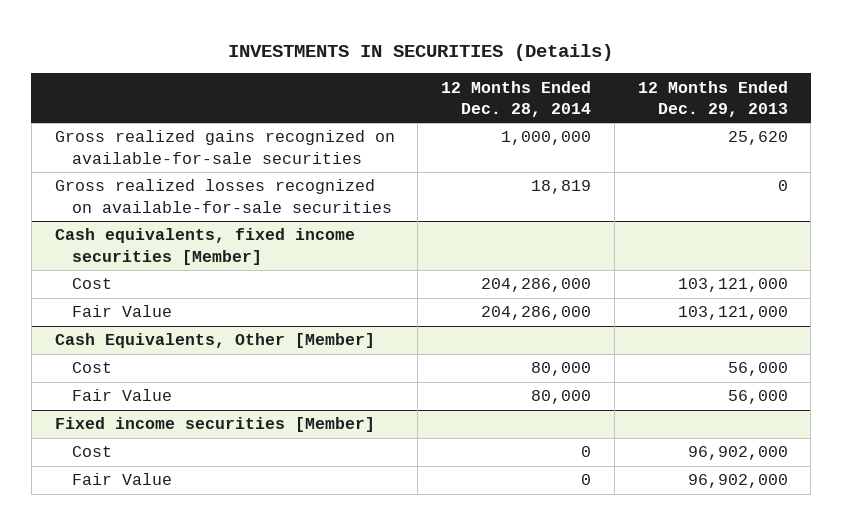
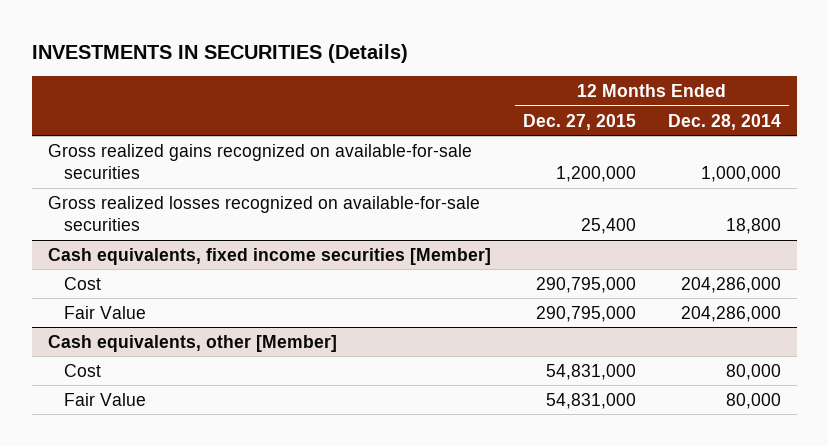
[637,80,788,117] 12 Months Ended Dec. 29, 2013 -> none
none -> [522,113,636,130] Dec. 27, 2015
[531,180,592,195] 18,819 -> [725,217,781,234] 18,800
[54,333,375,349] Cash Equivalents, Other [Member] -> [47,334,337,352] Cash equivalents, other [Member]
[54,417,375,433] Fixed income securities [Member] -> none
[72,446,113,458] Cost -> none
[72,473,173,486] Fair Value -> none

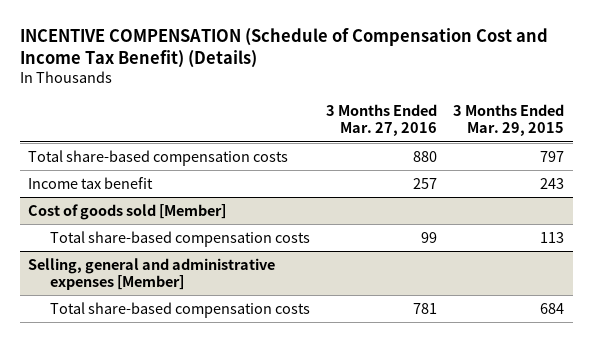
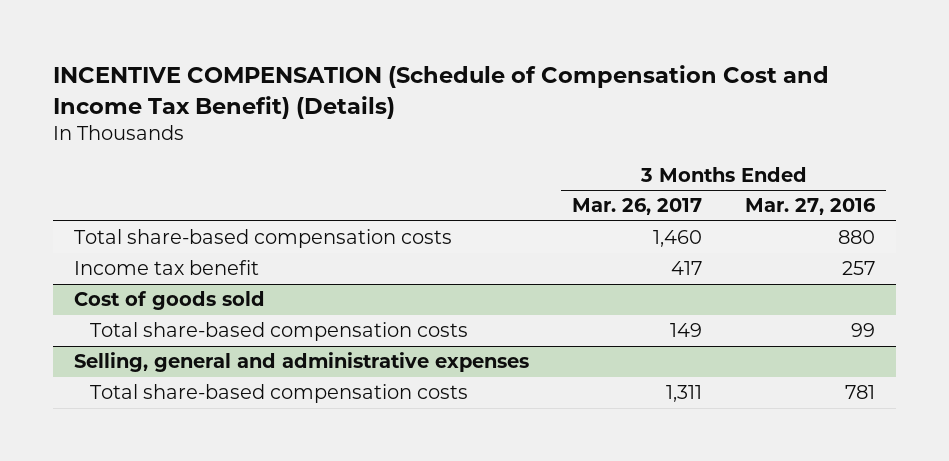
[453,104,565,137] 3 Months Ended Mar. 29, 2015 -> none
none -> [572,198,703,216] Mar. 26, 2017
[27,203,226,220] Cost of goods sold [Member] -> [74,291,266,311] Cost of goods sold
[27,257,275,290] Selling, general and administrative expenses [Member] -> [74,352,530,373] Selling, general and administrative expenses

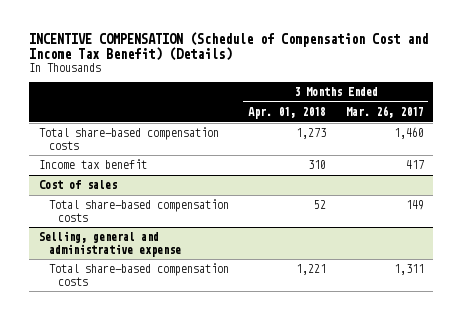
[744,198,876,216] Mar. 27, 2016 -> none
none -> [248,107,327,120] Apr. 01, 2018
[74,291,266,311] Cost of goods sold -> [38,180,117,190] Cost of sales
[74,352,530,373] Selling, general and administrative expenses -> [38,231,181,257] Selling, general and administrative expense

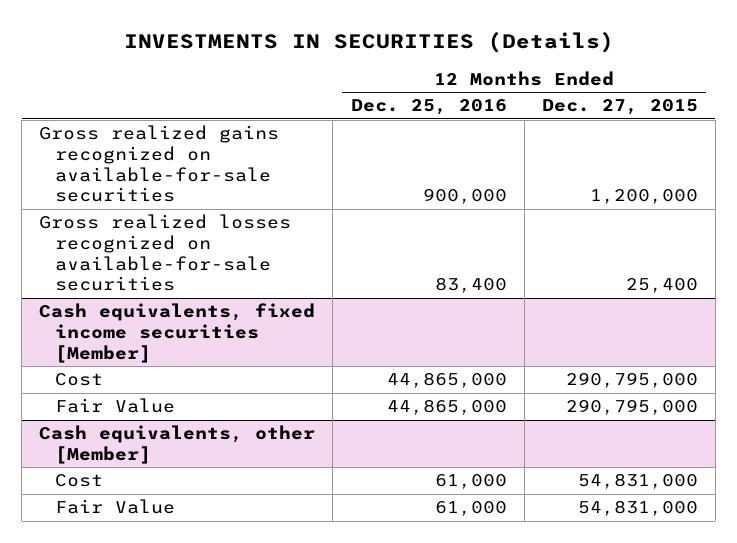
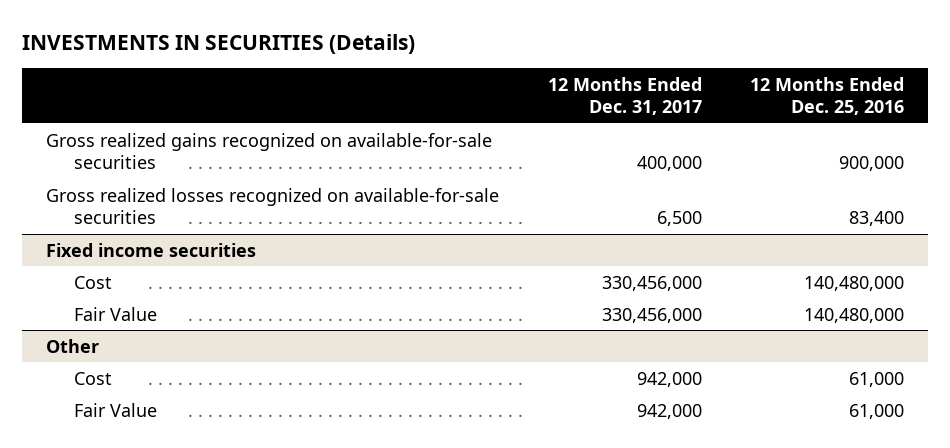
[541,99,698,116] Dec. 27, 2015 -> none
none -> [547,76,702,116] 12 Months Ended Dec. 31, 2017
[39,303,316,363] Cash equivalents, fixed income securities [Member] -> [46,242,257,257] Fixed income securities
[386,372,507,389] 44,865,000 -> [804,275,905,291] 140,480,000
[386,399,507,416] 44,865,000 -> [804,307,905,323] 140,480,000
[39,425,316,464] Cash equivalents, other [Member] -> [46,338,100,353] Other

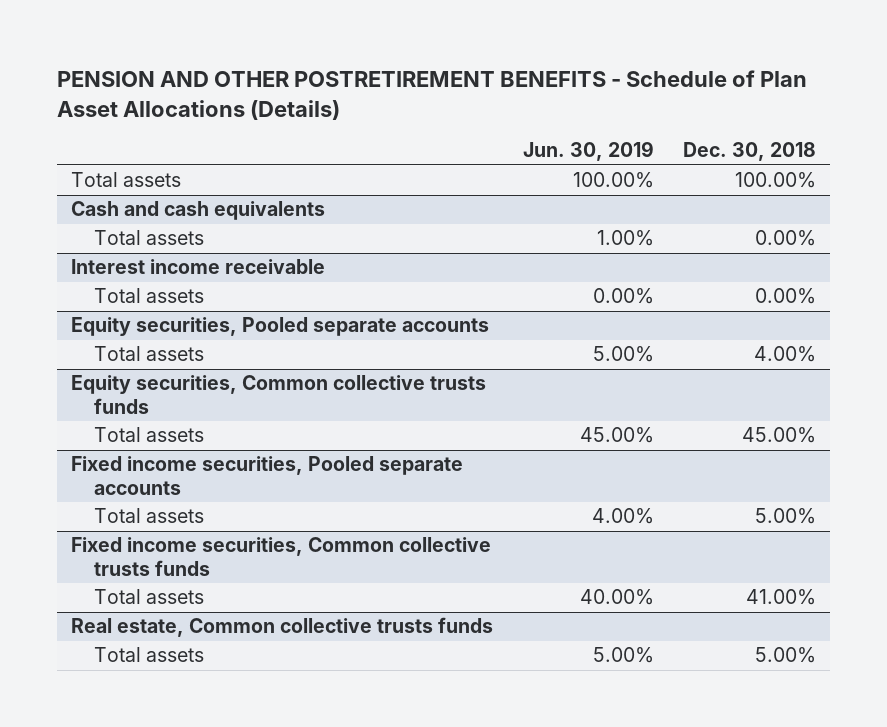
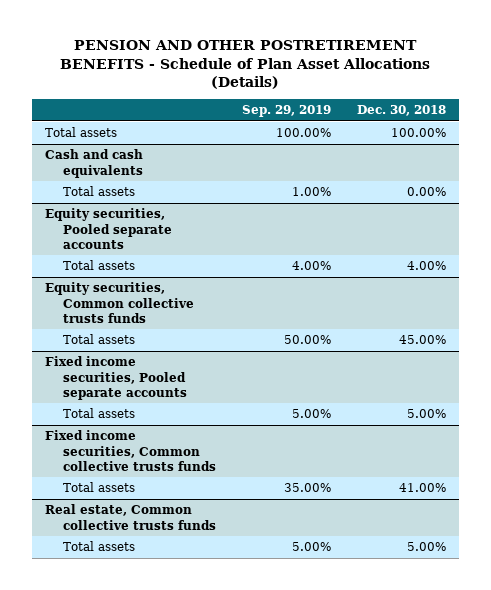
[522,141,654,162] Jun. 30, 2019 -> none
none -> [241,105,331,118] Sep. 29, 2019
[71,259,326,275] Interest income receivable -> none
[94,288,205,304] Total assets -> none

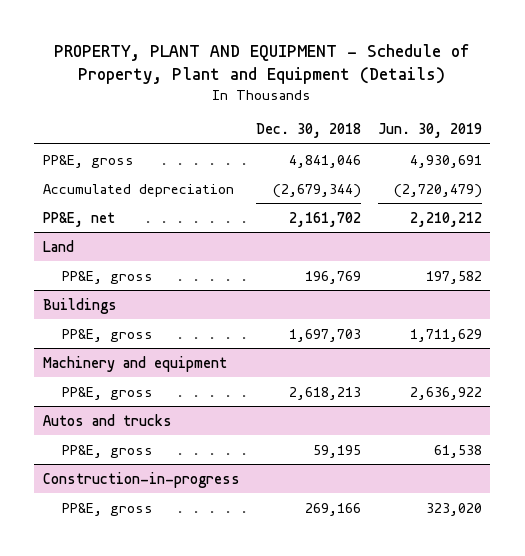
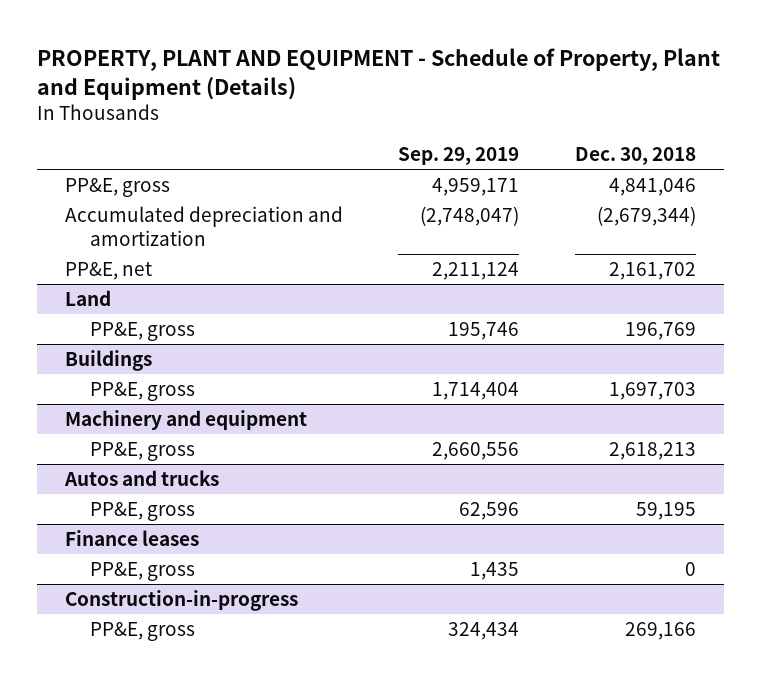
[377,123,482,139] Jun. 30, 2019 -> none
none -> [398,147,520,166] Sep. 29, 2019
[42,183,234,197] Accumulated depreciation -> [64,206,343,247] Accumulated depreciation and amortization
none -> [64,530,199,547] Finance leases
none -> [89,562,195,582] PP&E, gross

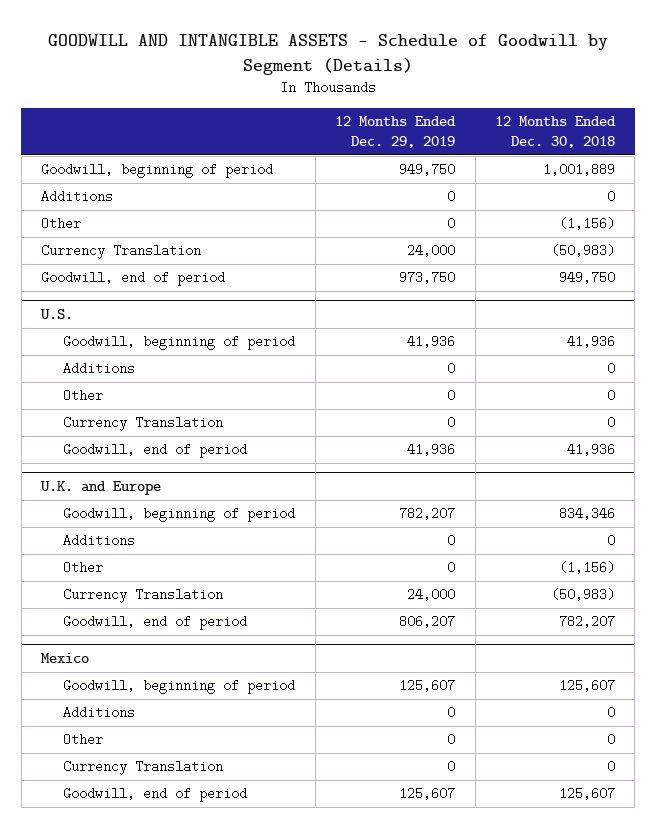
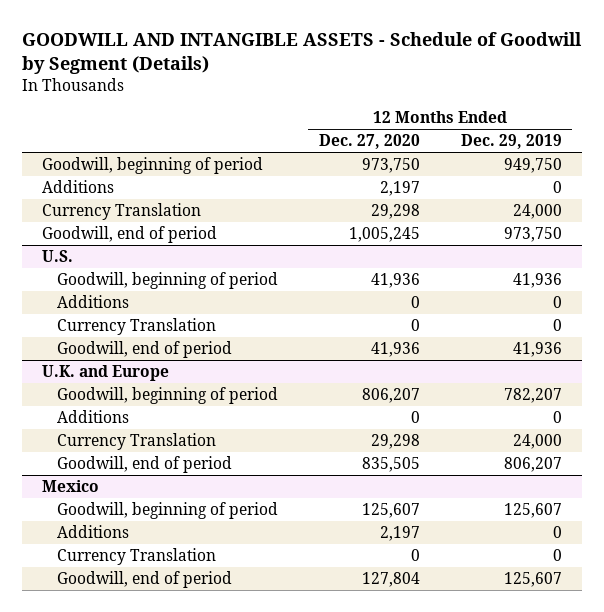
[494,116,616,149] 12 Months Ended Dec. 30, 2018 -> none
none -> [318,134,420,150] Dec. 27, 2020
[41,217,82,231] Other -> none
[63,389,104,403] Other -> none
[63,561,104,575] Other -> none
[63,733,104,747] Other -> none

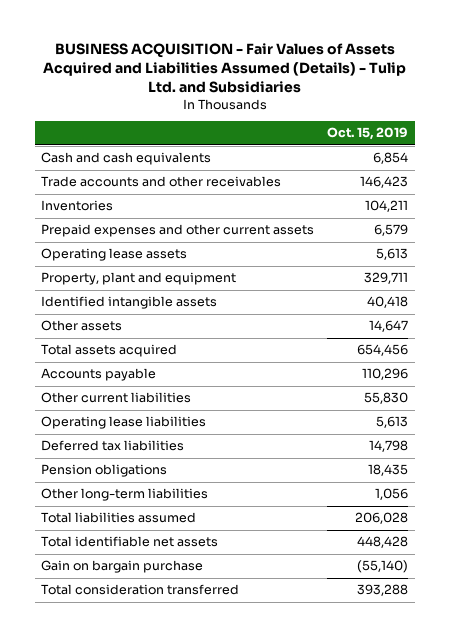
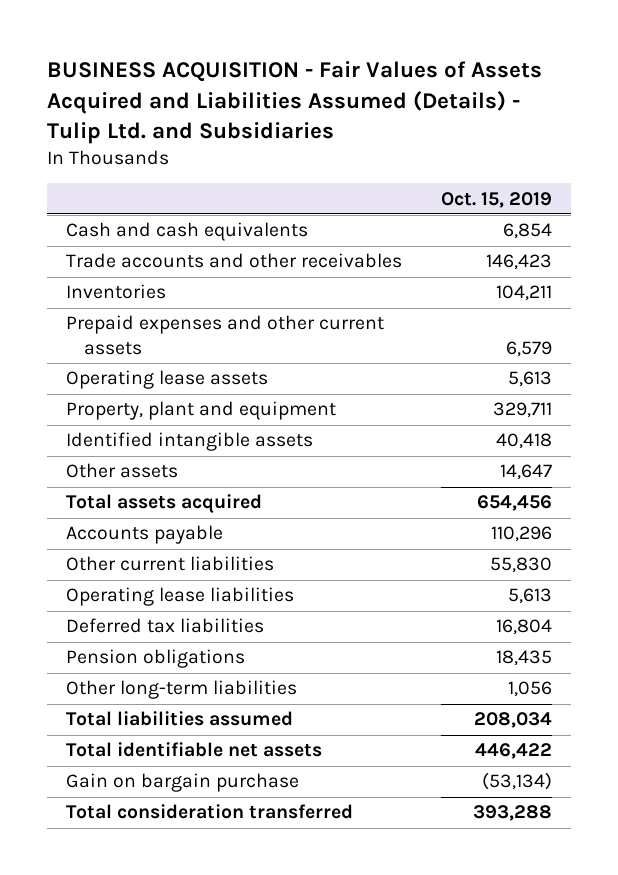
[369,440,409,453] 14,798 -> [495,619,552,636] 16,804
[355,512,409,525] 206,028 -> [473,712,552,729] 208,034
[357,536,409,549] 448,428 -> [474,743,552,760] 446,422
[357,560,409,574] (55,140) -> [481,772,552,791] (53,134)

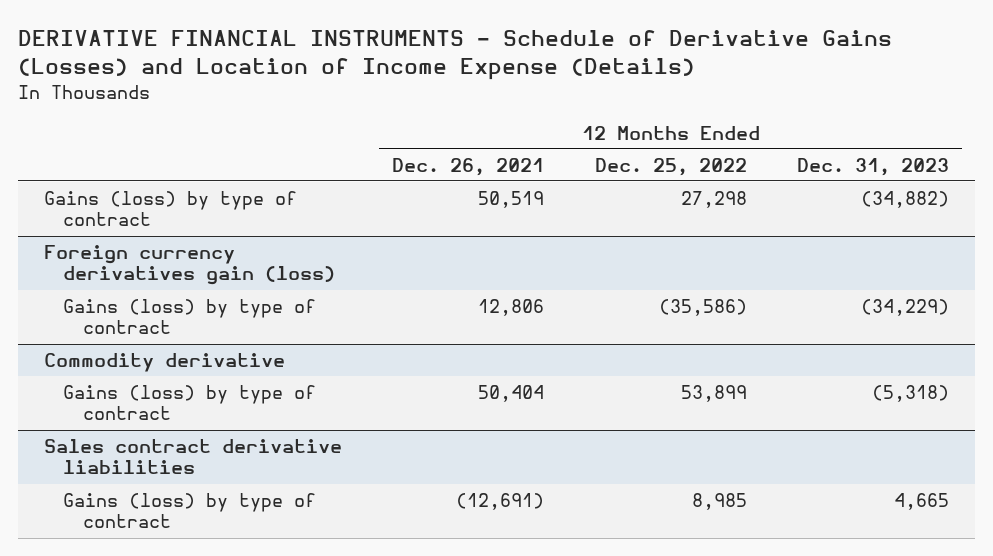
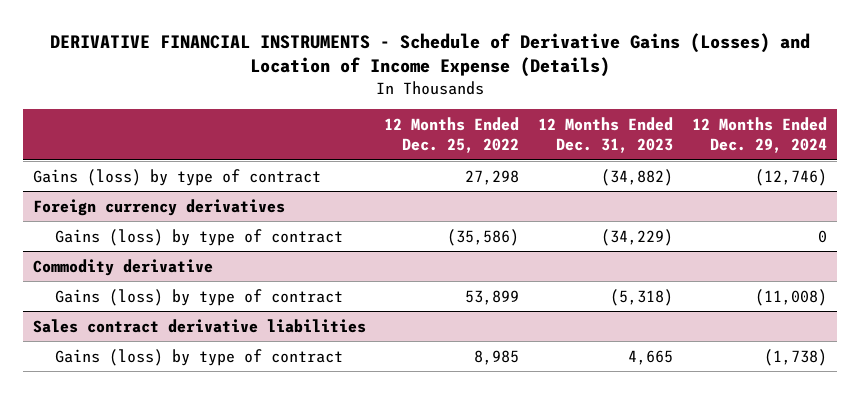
[392,157,545,176] Dec. 26, 2021 -> none
none -> [692,116,828,154] 12 Months Ended Dec. 29, 2024
[43,244,336,286] Foreign currency derivatives gain (loss) -> [32,198,285,216] Foreign currency derivatives

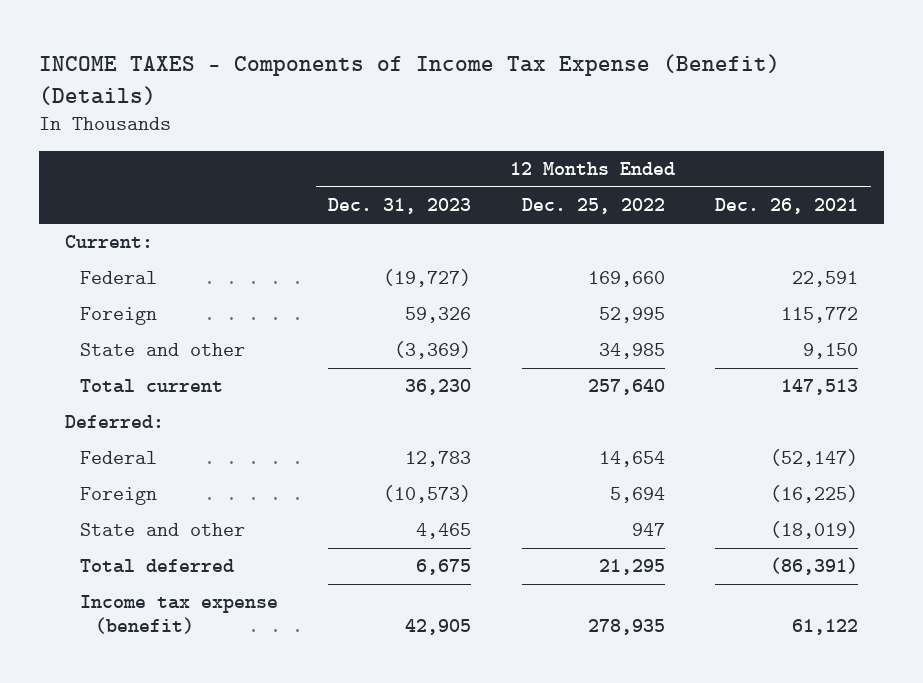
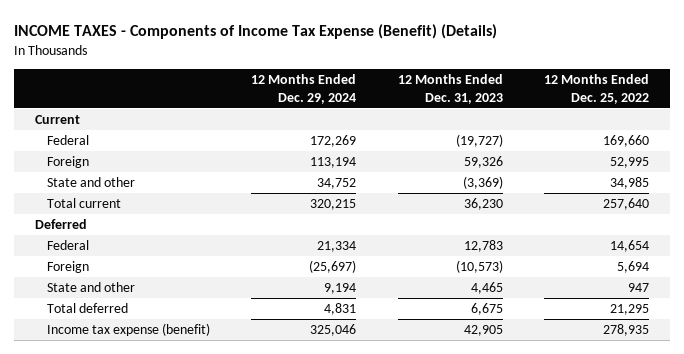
[715,198,859,215] Dec. 26, 2021 -> none
none -> [251,73,357,104] 12 Months Ended Dec. 29, 2024
[64,235,153,249] Current: -> [34,115,80,125] Current
[64,415,164,429] Deferred: -> [34,219,87,230] Deferred

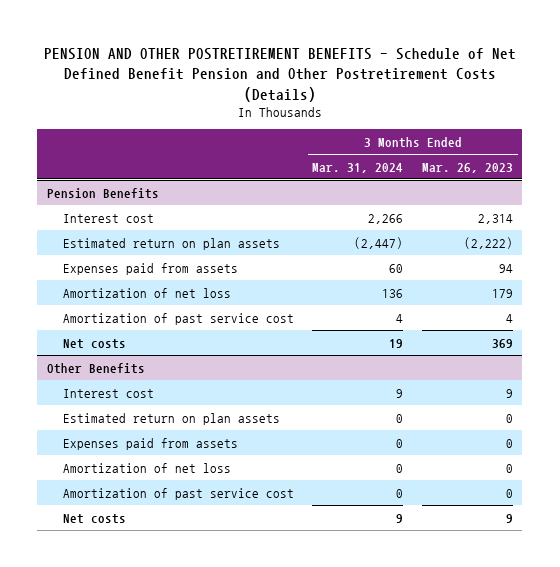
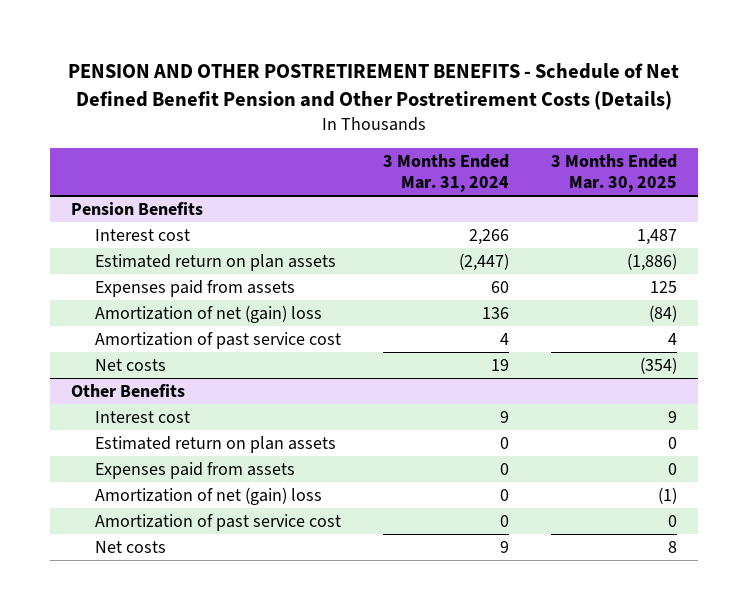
[422,162,514,173] Mar. 26, 2023 -> none
none -> [551,154,678,193] 3 Months Ended Mar. 30, 2025
[62,287,231,298] Amortization of net loss -> [94,305,322,324] Amortization of net (gain) loss
[62,462,231,473] Amortization of net loss -> [94,487,322,506] Amortization of net (gain) loss

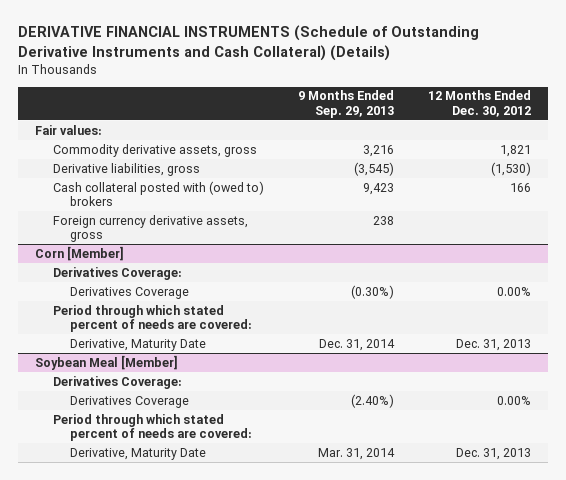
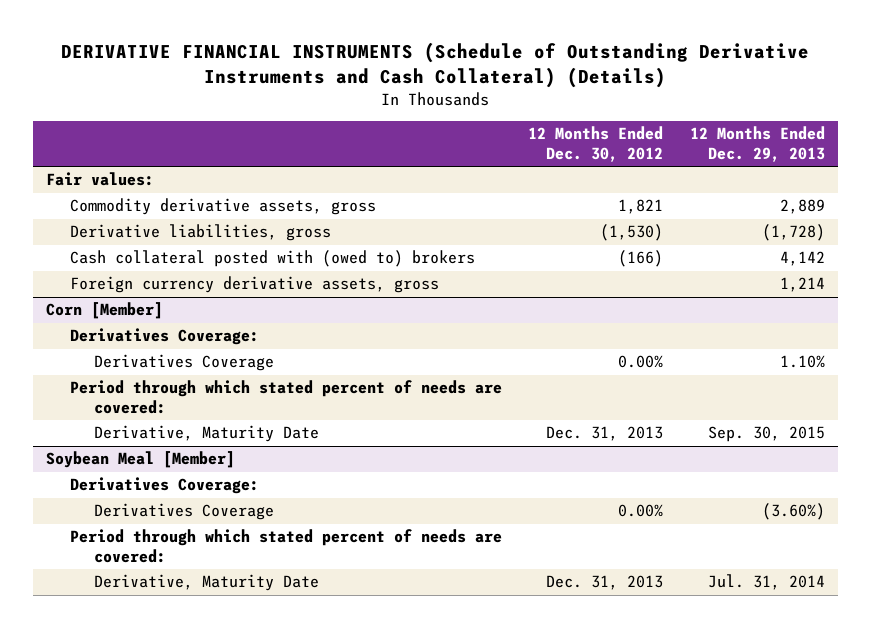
[297,90,394,119] 9 Months Ended Sep. 29, 2013 -> none
none -> [689,126,825,163] 12 Months Ended Dec. 29, 2013
[509,182,531,192] 166 -> [618,250,664,268] (166)

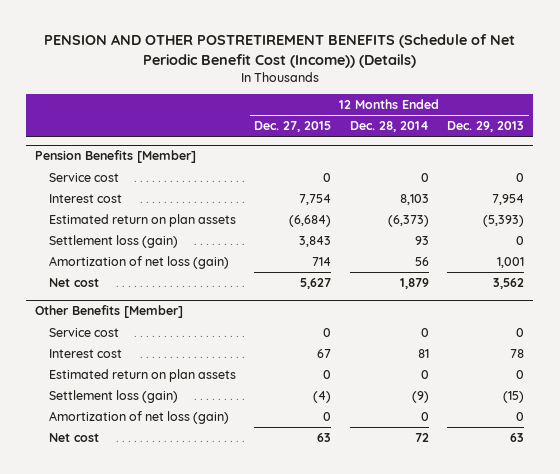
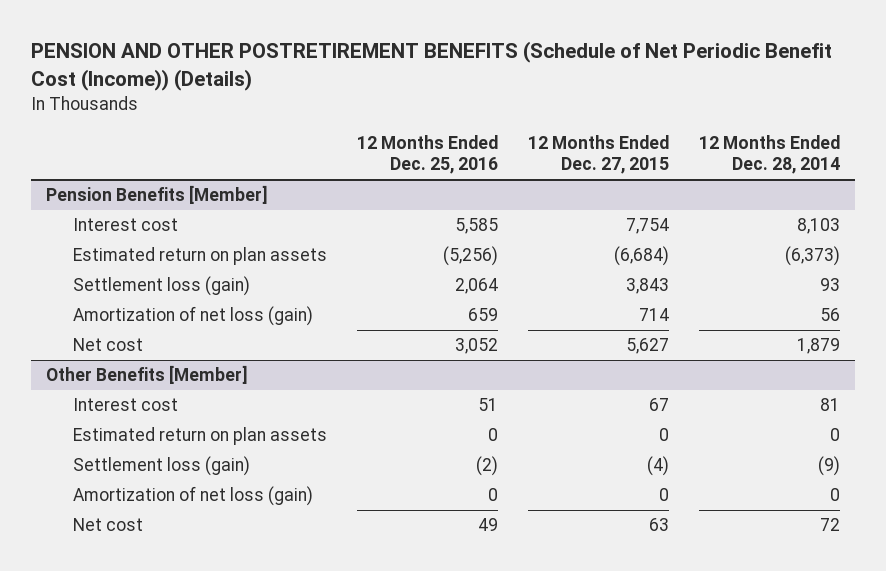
[447,121,525,133] Dec. 29, 2013 -> none
none -> [356,134,498,175] 12 Months Ended Dec. 25, 2016
[48,173,119,183] Service cost -> none
[48,328,119,338] Service cost -> none

